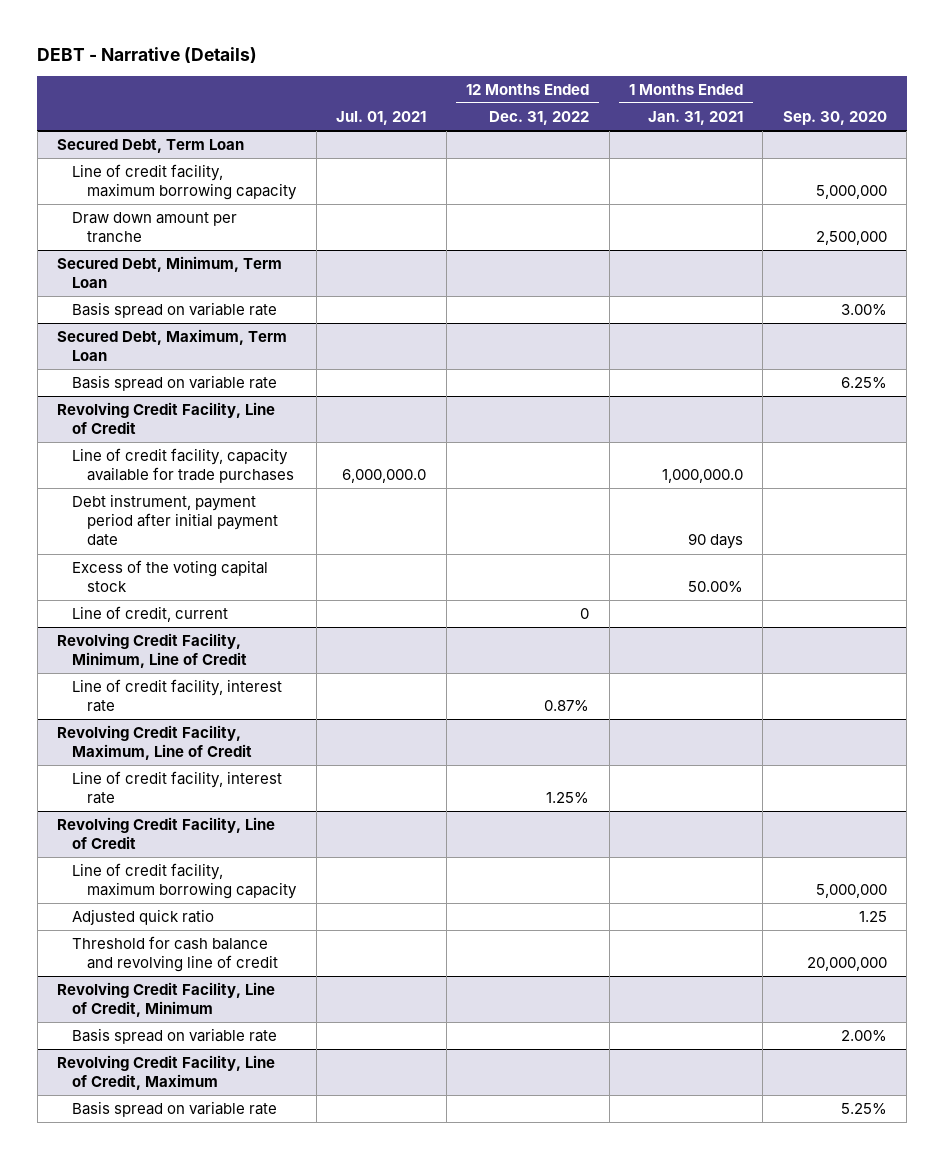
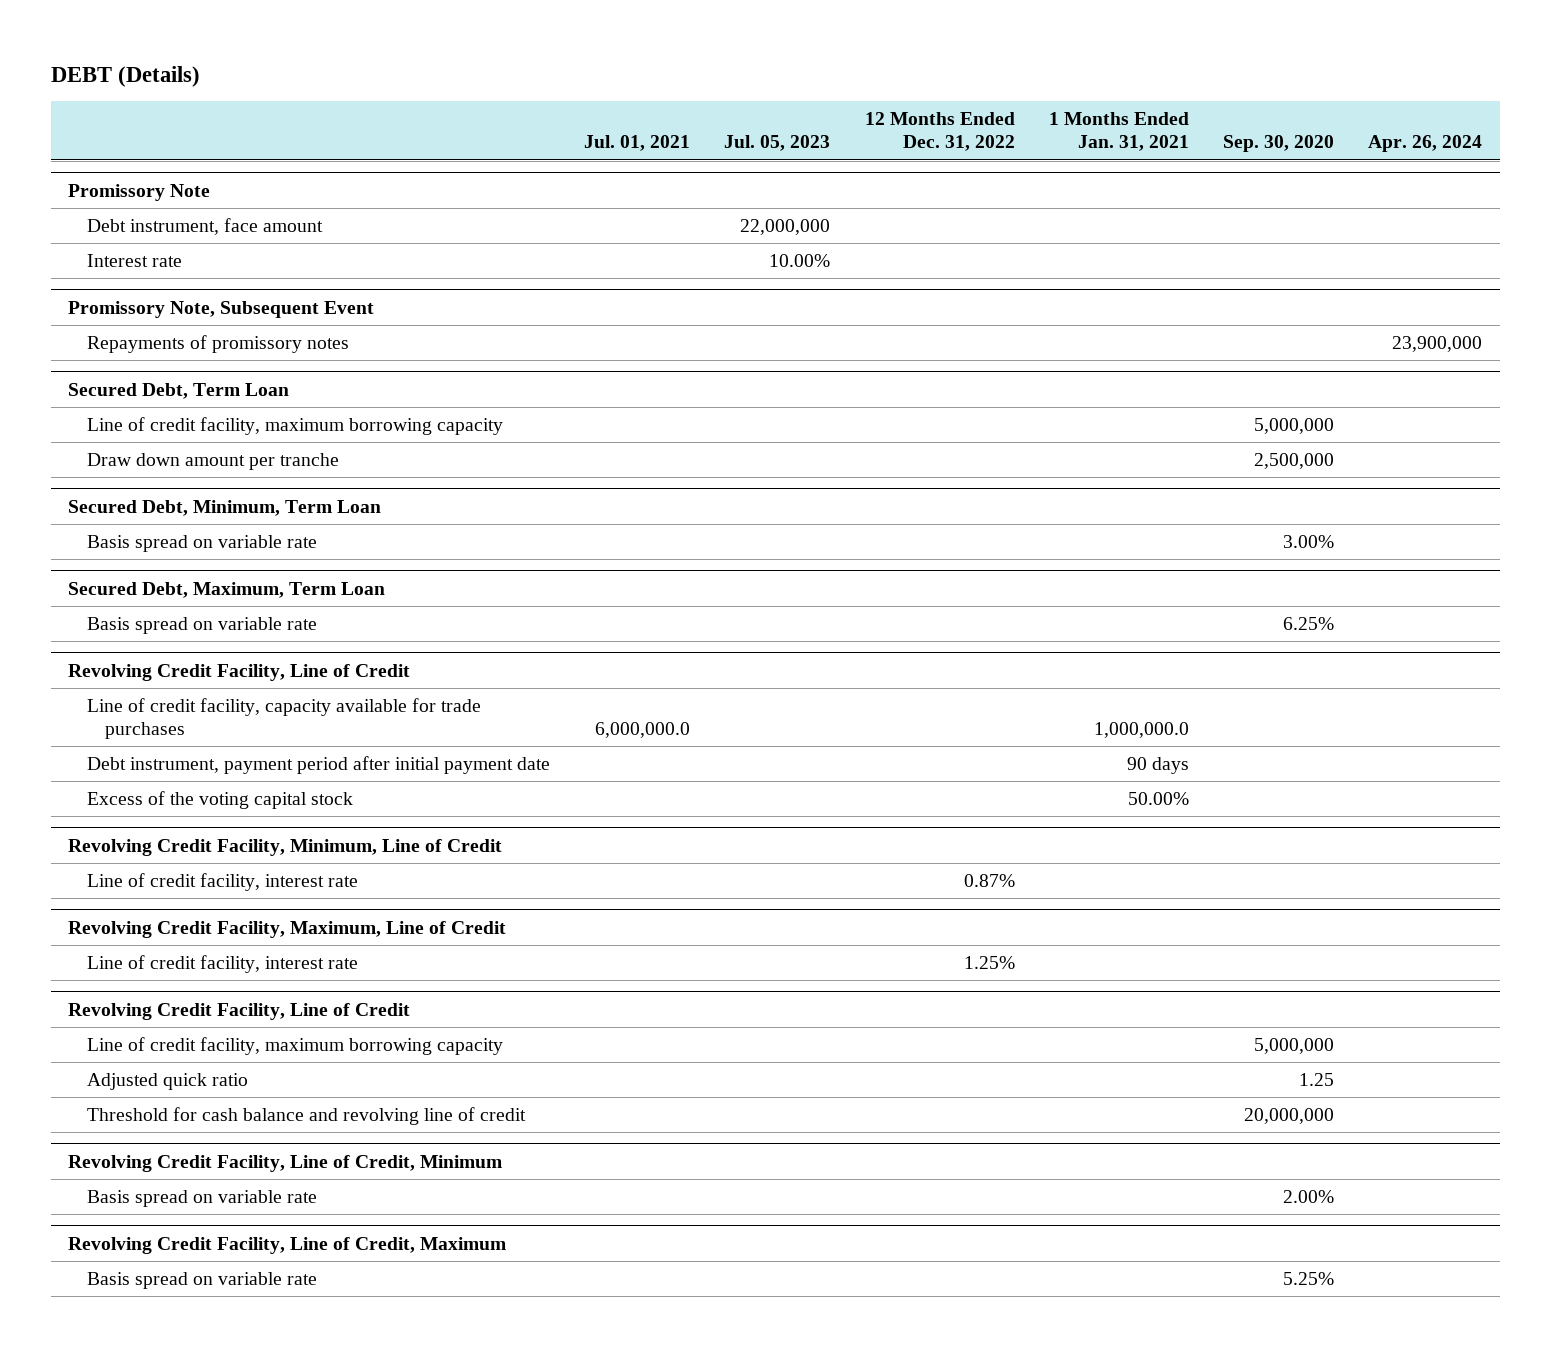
[37,46,258,63] DEBT - Narrative (Details) -> [50,65,200,87] DEBT (Details)
none -> [724,135,831,152] Jul. 05, 2023
none -> [1368,135,1483,153] Apr. 26, 2024
none -> [68,183,211,201] Promissory Note
none -> [86,217,323,235] Debt instrument, face amount
none -> [86,253,182,267] Interest rate
none -> [68,300,375,318] Promissory Note, Subsequent Event
none -> [86,334,349,353] Repayments of promissory notes
[72,606,229,623] Line of credit, current -> none

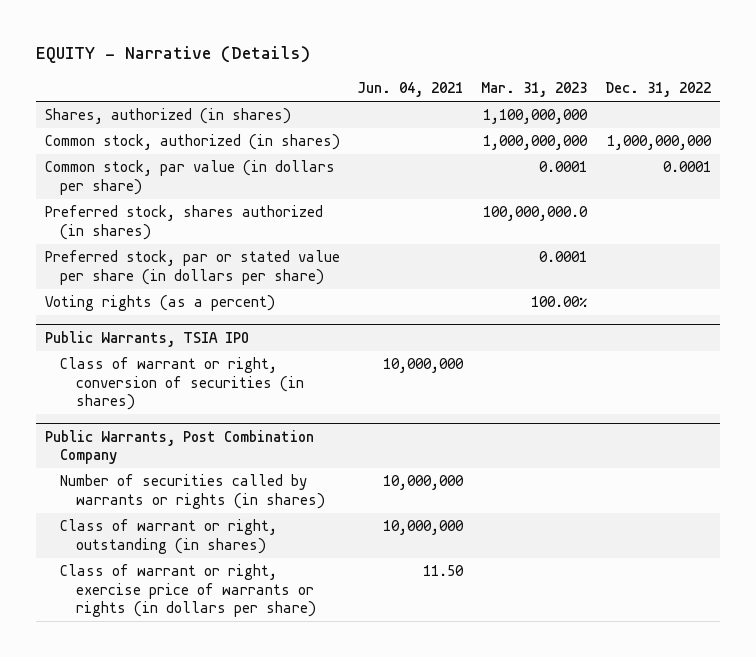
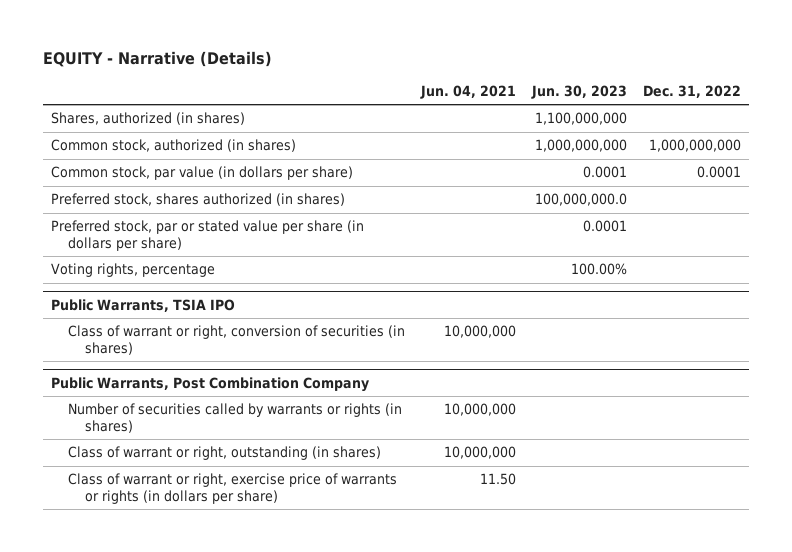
[481,82,588,98] Mar. 31, 2023 -> none
none -> [530,84,627,99] Jun. 30, 2023
[44,295,275,312] Voting rights (as a percent) -> [51,263,216,278] Voting rights, percentage

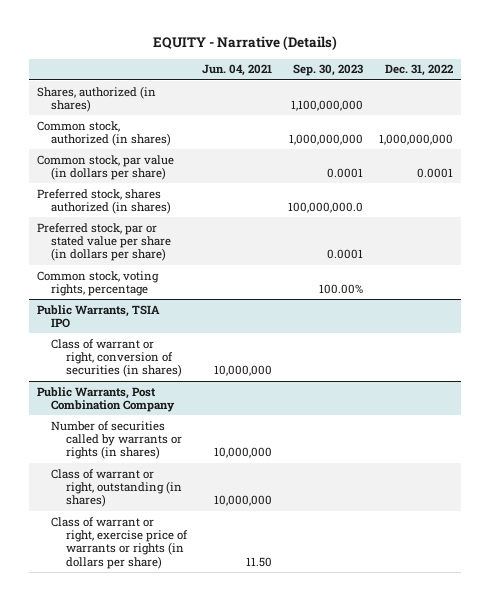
[530,84,627,99] Jun. 30, 2023 -> none
none -> [293,64,364,77] Sep. 30, 2023
[51,263,216,278] Voting rights, percentage -> [36,270,159,297] Common stock, voting rights, percentage

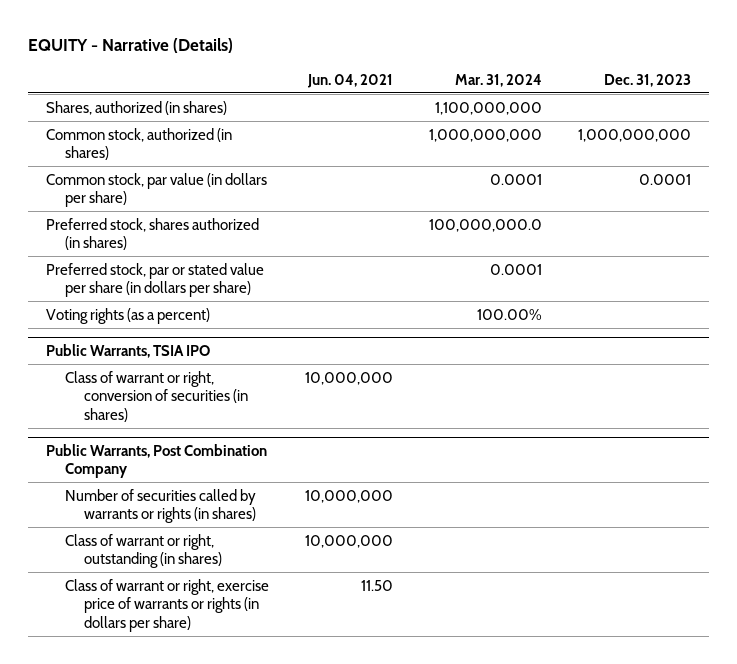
[293,64,364,77] Sep. 30, 2023 -> none
[384,64,453,77] Dec. 31, 2022 -> none
none -> [455,73,543,87] Mar. 31, 2024
none -> [603,73,691,87] Dec. 31, 2023
[36,270,159,297] Common stock, voting rights, percentage -> [46,307,211,324] Voting rights (as a percent)

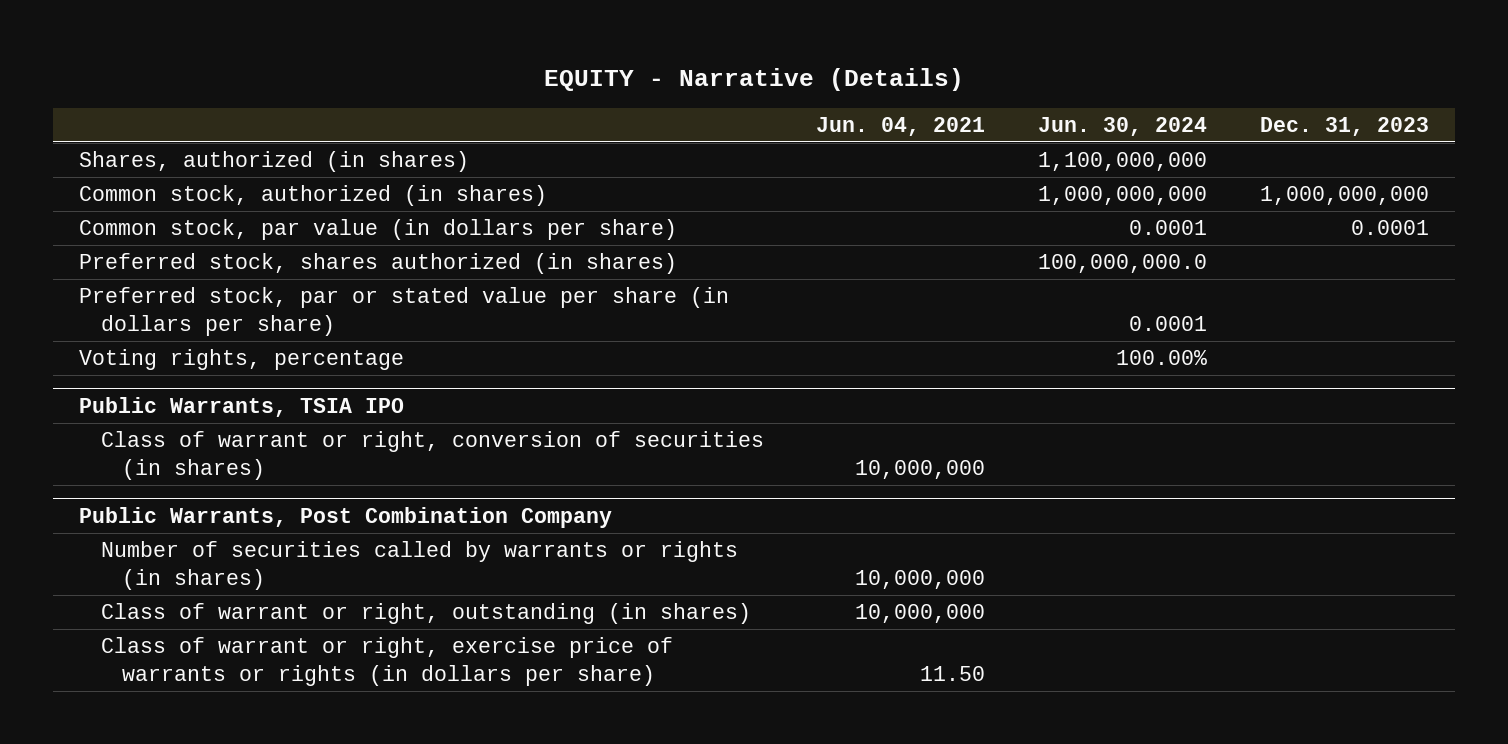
[455,73,543,87] Mar. 31, 2024 -> none
none -> [1038,116,1208,136] Jun. 30, 2024
[46,307,211,324] Voting rights (as a percent) -> [79,349,405,371] Voting rights, percentage

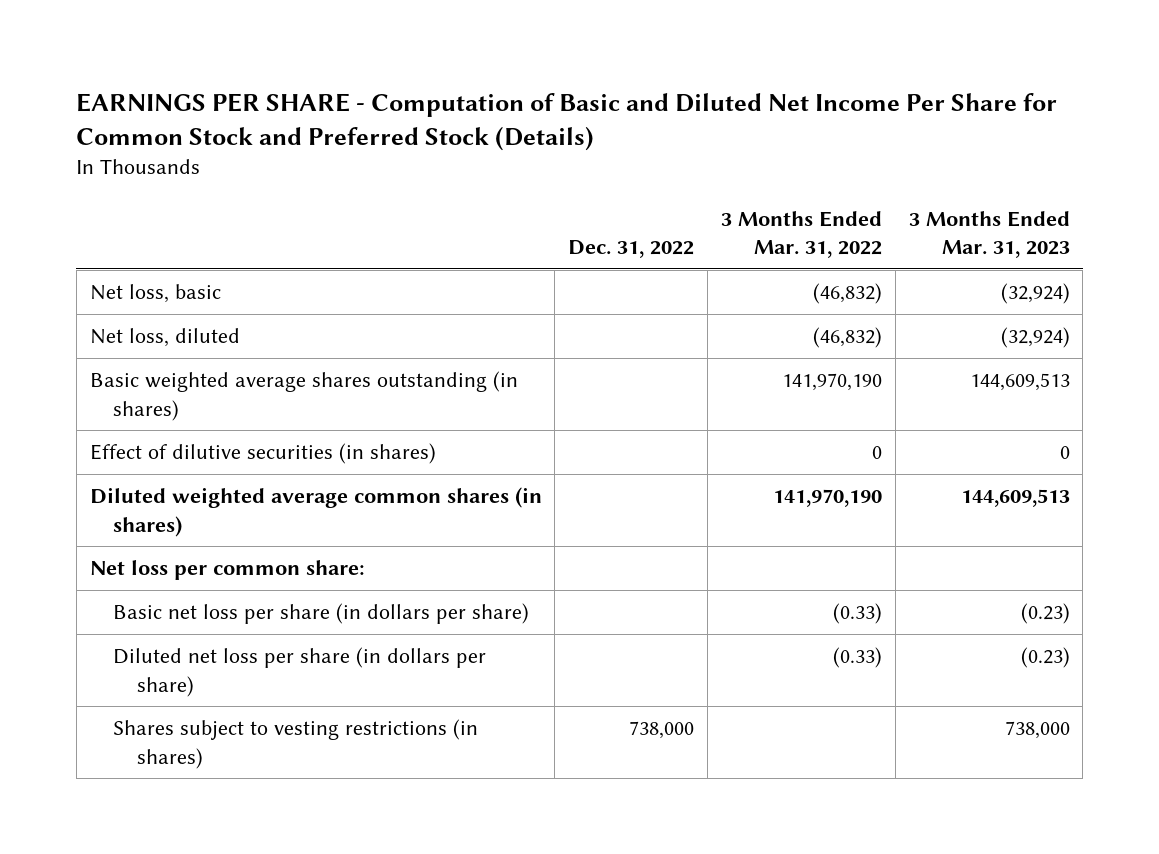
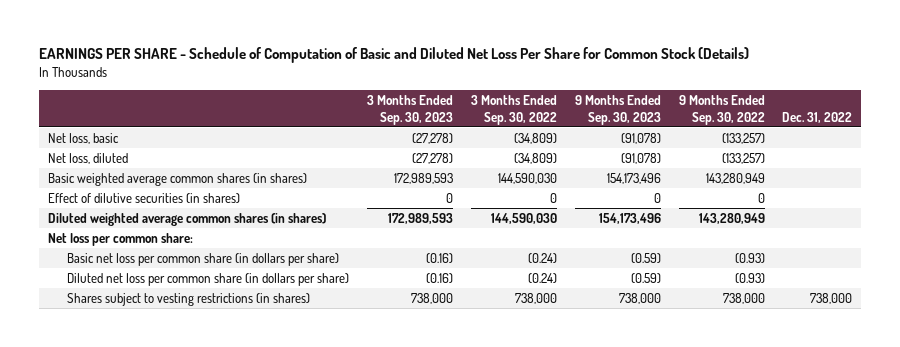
[76,92,1058,151] EARNINGS PER SHARE - Computation of Basic and Diluted Net Income Per Share for Common Stock and Preferred Stock (Details) -> [38,47,749,64] EARNINGS PER SHARE - Schedule of Computation of Basic and Diluted Net Loss Per Share for Common Stock (Details)
[720,210,882,259] 3 Months Ended Mar. 31, 2022 -> none
[908,210,1070,259] 3 Months Ended Mar. 31, 2023 -> none
none -> [366,95,453,125] 3 Months Ended Sep. 30, 2023
none -> [470,95,557,125] 3 Months Ended Sep. 30, 2022
none -> [574,95,661,125] 9 Months Ended Sep. 30, 2023
none -> [678,95,765,125] 9 Months Ended Sep. 30, 2022
[89,371,518,421] Basic weighted average shares outstanding (in shares) -> [47,172,307,186] Basic weighted average common shares (in shares)
[113,603,530,625] Basic net loss per share (in dollars per share) -> [66,252,339,266] Basic net loss per common share (in dollars per share)
[113,647,487,697] Diluted net loss per share (in dollars per share) -> [66,272,349,286] Diluted net loss per common share (in dollars per share)

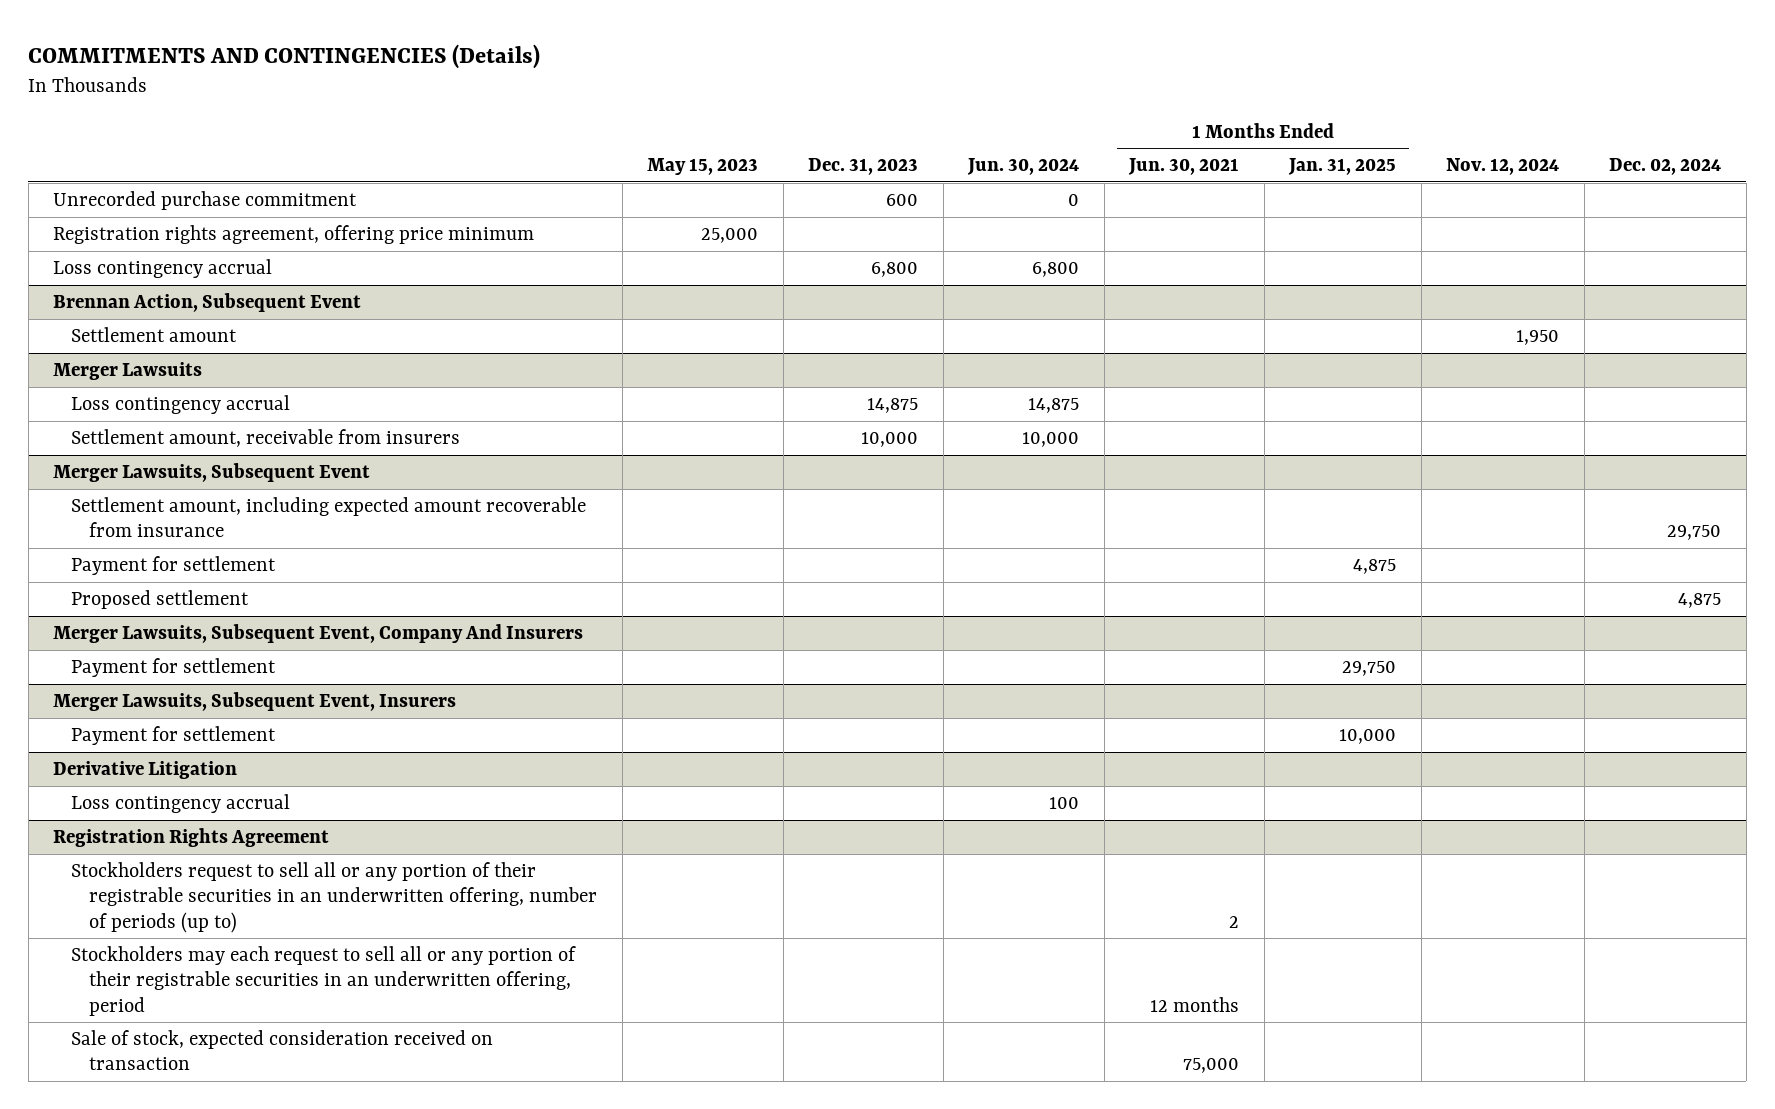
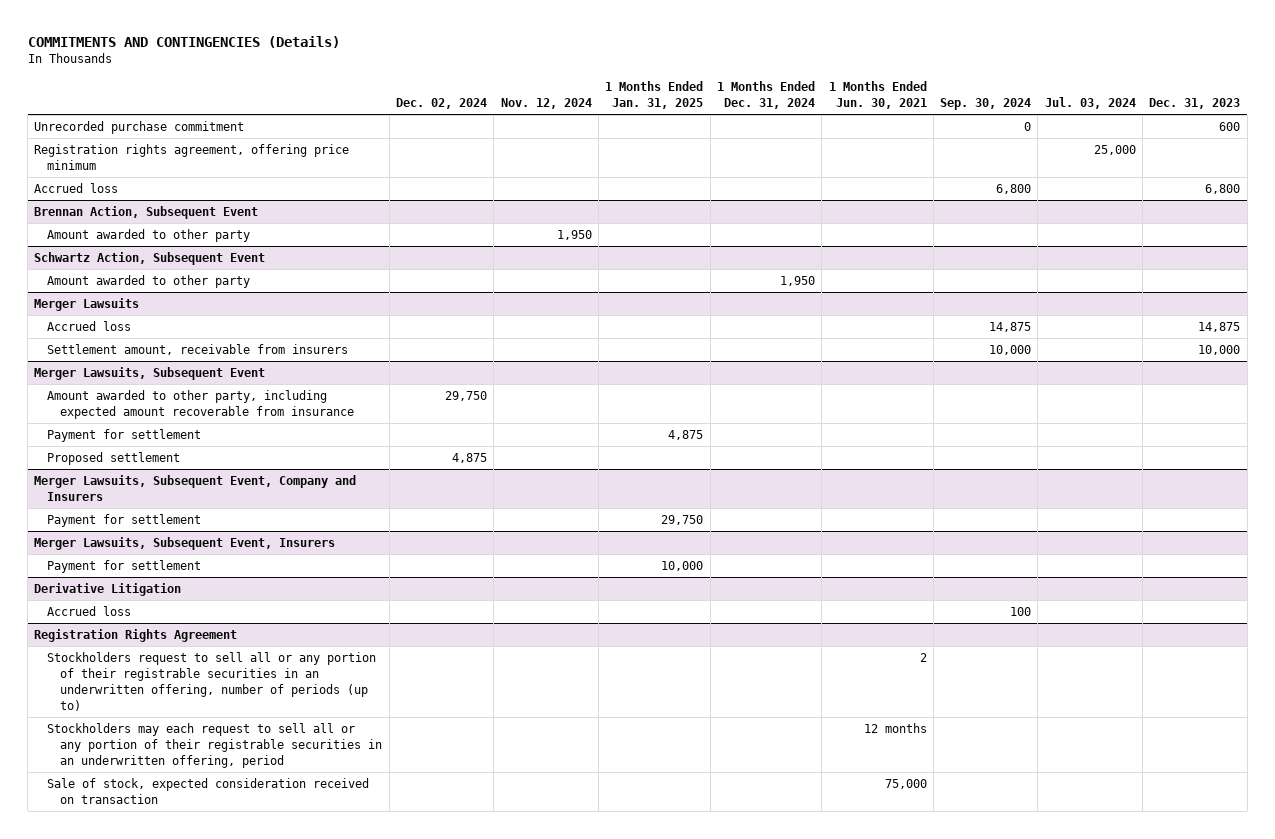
[647,158,759,176] May 15, 2023 -> none
[967,158,1080,176] Jun. 30, 2024 -> none
none -> [716,81,815,110] 1 Months Ended Dec. 31, 2024
none -> [940,98,1032,111] Sep. 30, 2024
none -> [1044,97,1136,110] Jul. 03, 2024
[53,259,273,279] Loss contingency accrual -> [34,183,119,194] Accrued loss
[71,327,238,343] Settlement amount -> [47,229,251,243] Amount awarded to other party
none -> [34,252,266,266] Schwartz Action, Subsequent Event
none -> [47,275,251,289] Amount awarded to other party
[71,395,291,415] Loss contingency accrual -> [47,321,132,332] Accrued loss
[71,497,587,538] Settlement amount, including expected amount recoverable from insurance -> [47,390,355,419] Amount awarded to other party, including expected amount recoverable from insurance
[53,624,584,644] Merger Lawsuits, Subsequent Event, Company And Insurers -> [34,475,357,501] Merger Lawsuits, Subsequent Event, Company and Insurers
[71,794,291,814] Loss contingency accrual -> [47,606,132,617] Accrued loss

